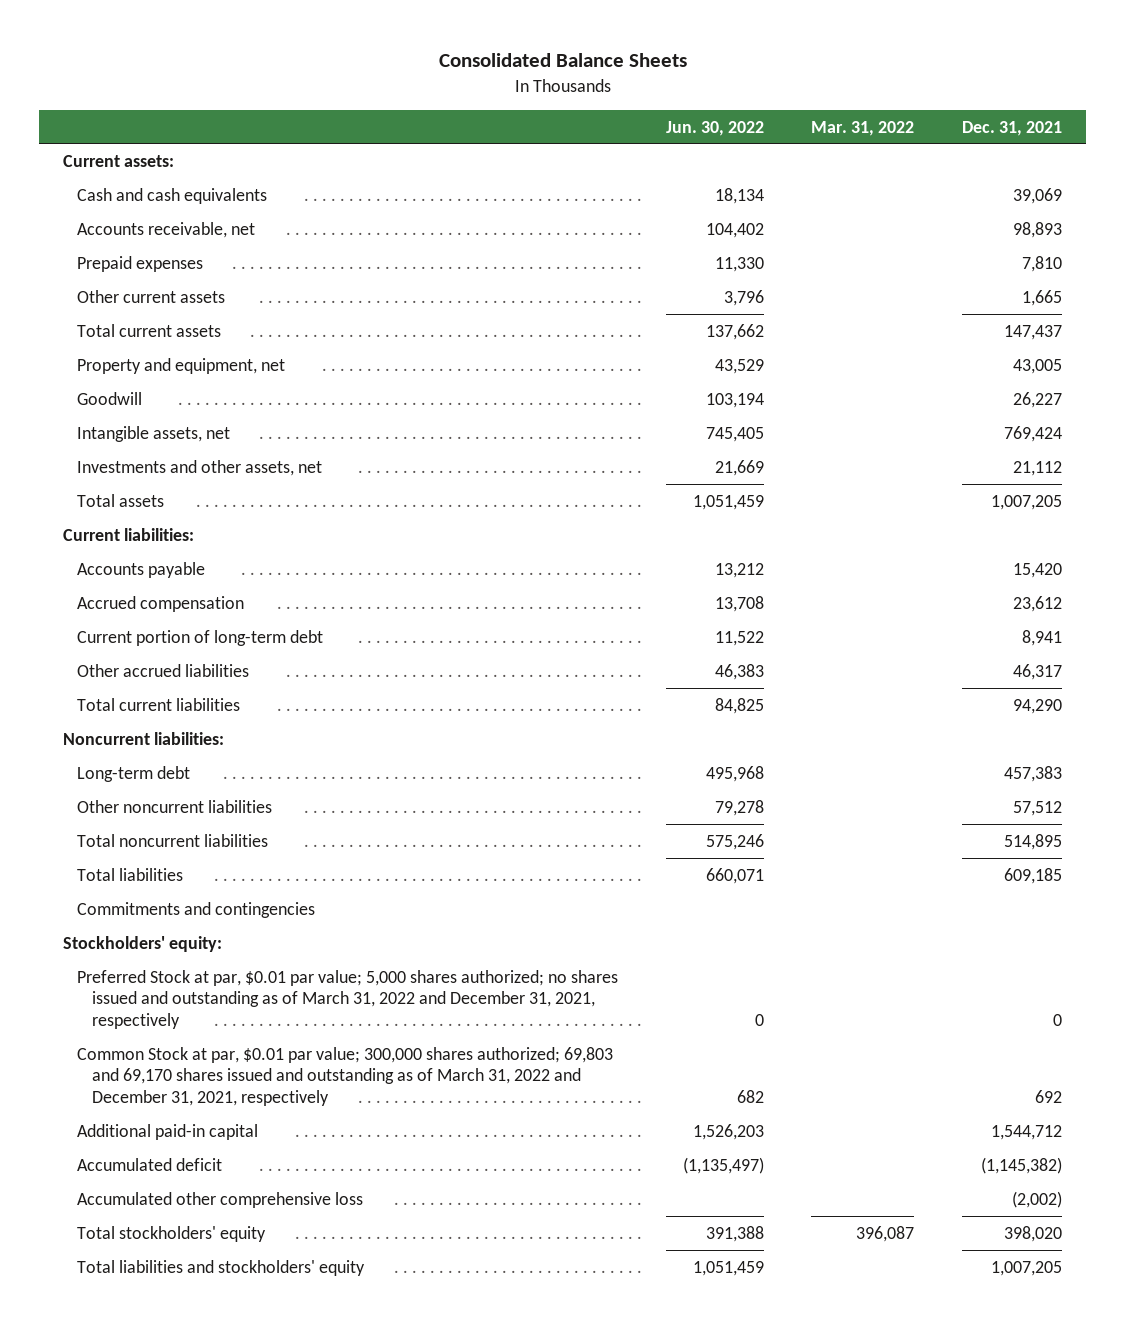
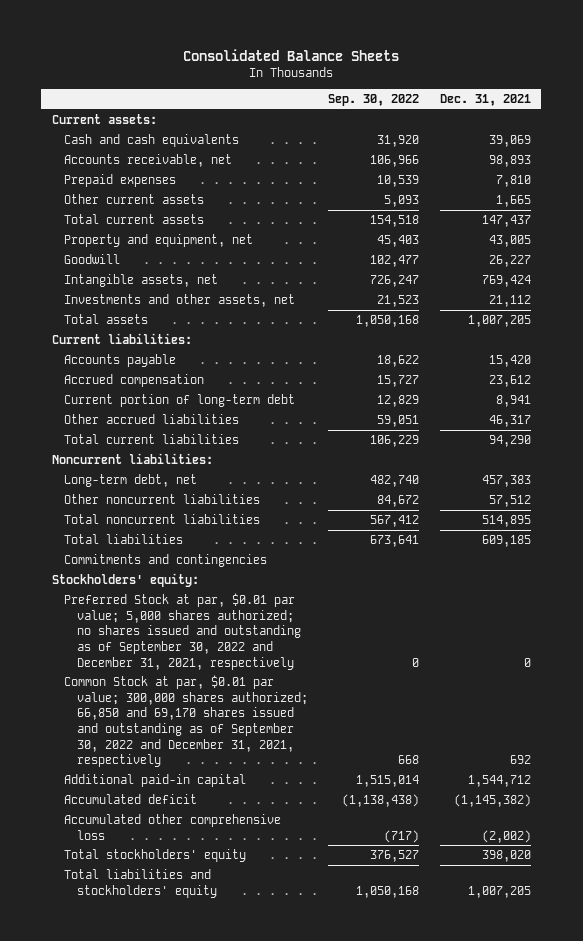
[665,120,764,136] Jun. 30, 2022 -> none
[811,120,915,136] Mar. 31, 2022 -> none
none -> [328,94,420,107] Sep. 30, 2022
[77,765,191,782] Long-term debt -> [64,474,198,488] Long-term debt, net
[77,969,619,1029] Preferred Stock at par, $0.01 par value; 5,000 shares authorized; no shares issued and outstanding as of March 31, 2022 and December 31, 2021, respectively -> [64,593,301,670] Preferred Stock at par, $0.01 par value; 5,000 shares authorized; no shares issued and outstanding as of September 30, 2022 and December 31, 2021, respectively
[77,1046,614,1106] Common Stock at par, $0.01 par value; 300,000 shares authorized; 69,803 and 69,170 shares issued and outstanding as of March 31, 2022 and December 31, 2021, respectively -> [64,675,308,768] Common Stock at par, $0.01 par value; 300,000 shares authorized; 66,850 and 69,170 shares issued and outstanding as of September 30, 2022 and December 31, 2021, respectively

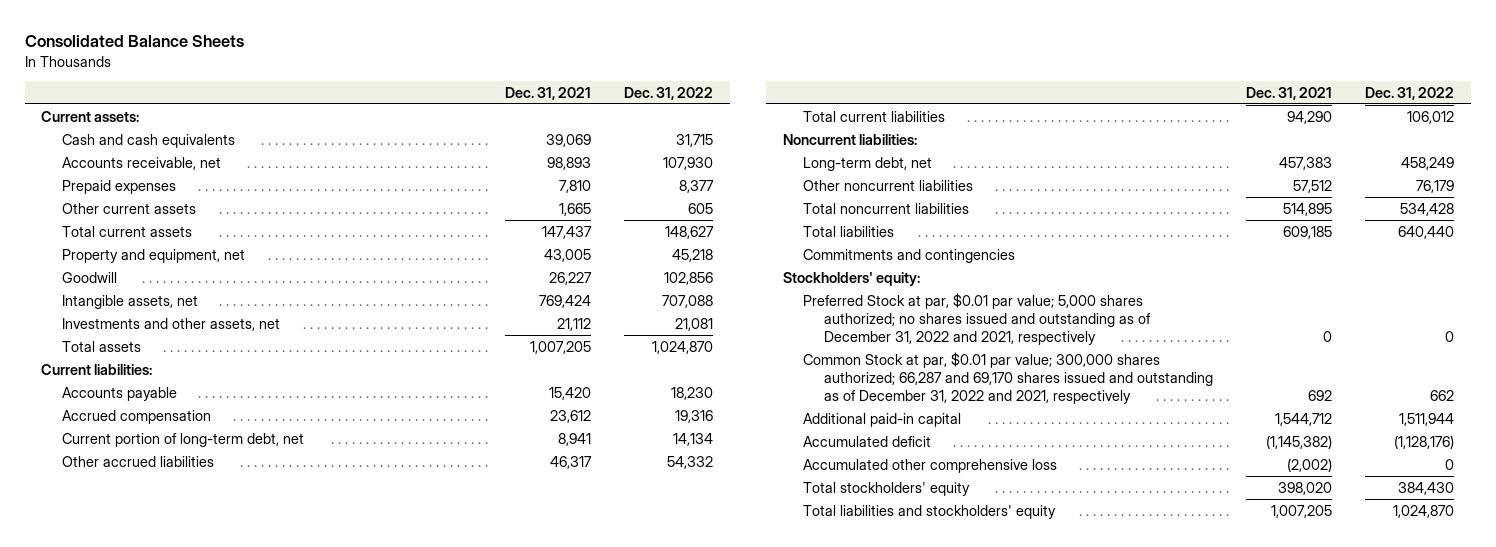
[328,94,420,107] Sep. 30, 2022 -> none
none -> [624,86,714,100] Dec. 31, 2022
[64,394,296,408] Current portion of long-term debt -> [61,432,304,447] Current portion of long-term debt, net
[64,593,301,670] Preferred Stock at par, $0.01 par value; 5,000 shares authorized; no shares issued and outstanding as of September 30, 2022 and December 31, 2021, respectively -> [803,292,1151,345] Preferred Stock at par, $0.01 par value; 5,000 shares authorized; no shares issued and outstanding as of December 31, 2022 and 2021, respectively
[64,675,308,768] Common Stock at par, $0.01 par value; 300,000 shares authorized; 66,850 and 69,170 shares issued and outstanding as of September 30, 2022 and December 31, 2021, respectively -> [803,351,1213,404] Common Stock at par, $0.01 par value; 300,000 shares authorized; 66,287 and 69,170 shares issued and outstanding as of December 31, 2022 and 2021, respectively

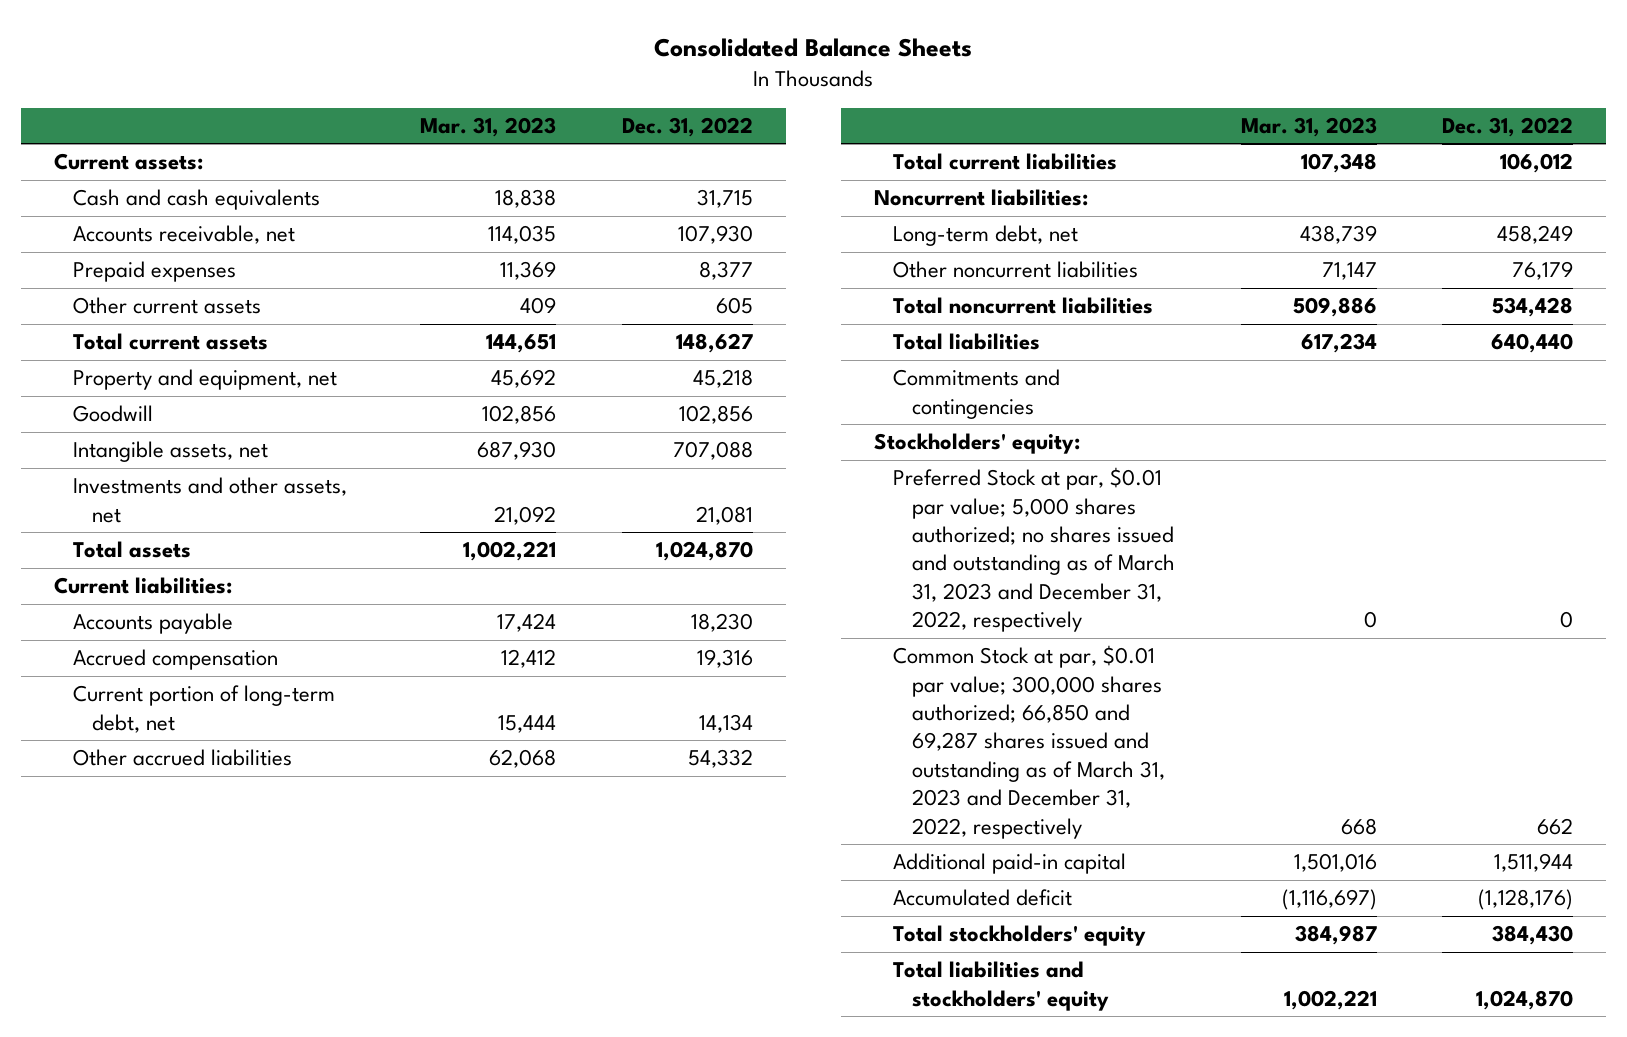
[504,86,591,100] Dec. 31, 2021 -> none
none -> [420,117,557,138] Mar. 31, 2023
[803,292,1151,345] Preferred Stock at par, $0.01 par value; 5,000 shares authorized; no shares issued and outstanding as of December 31, 2022 and 2021, respectively -> [893,467,1176,633] Preferred Stock at par, $0.01 par value; 5,000 shares authorized; no shares issued and outstanding as of March 31, 2023 and December 31, 2022, respectively
[803,351,1213,404] Common Stock at par, $0.01 par value; 300,000 shares authorized; 66,287 and 69,170 shares issued and outstanding as of December 31, 2022 and 2021, respectively -> [893,645,1166,839] Common Stock at par, $0.01 par value; 300,000 shares authorized; 66,850 and 69,287 shares issued and outstanding as of March 31, 2023 and December 31, 2022, respectively
[803,458,1058,473] Accumulated other comprehensive loss -> none

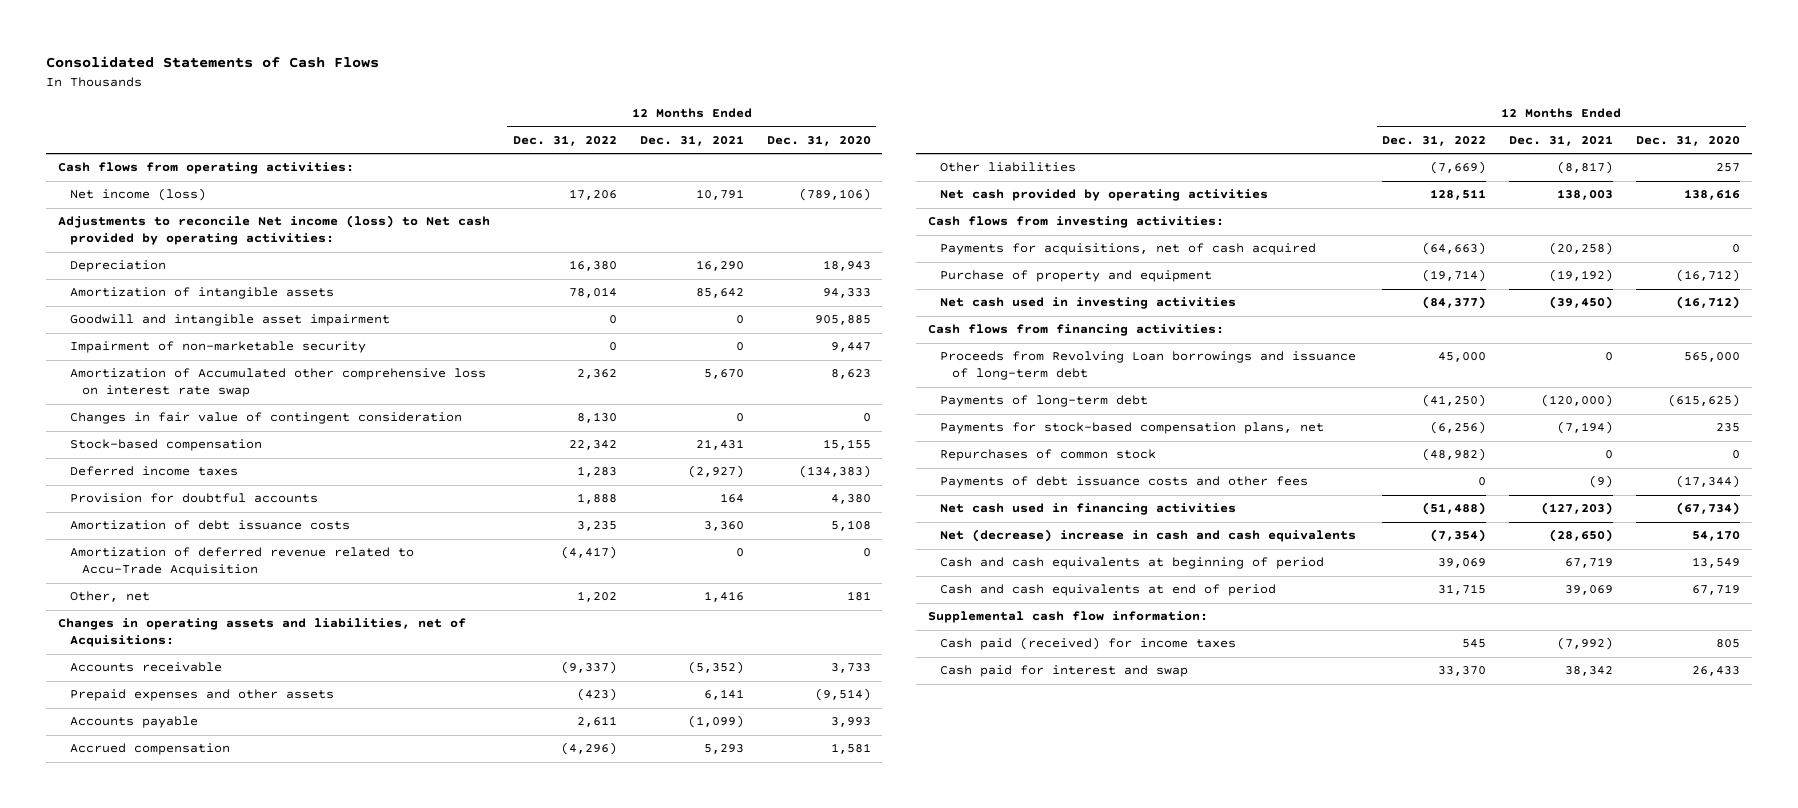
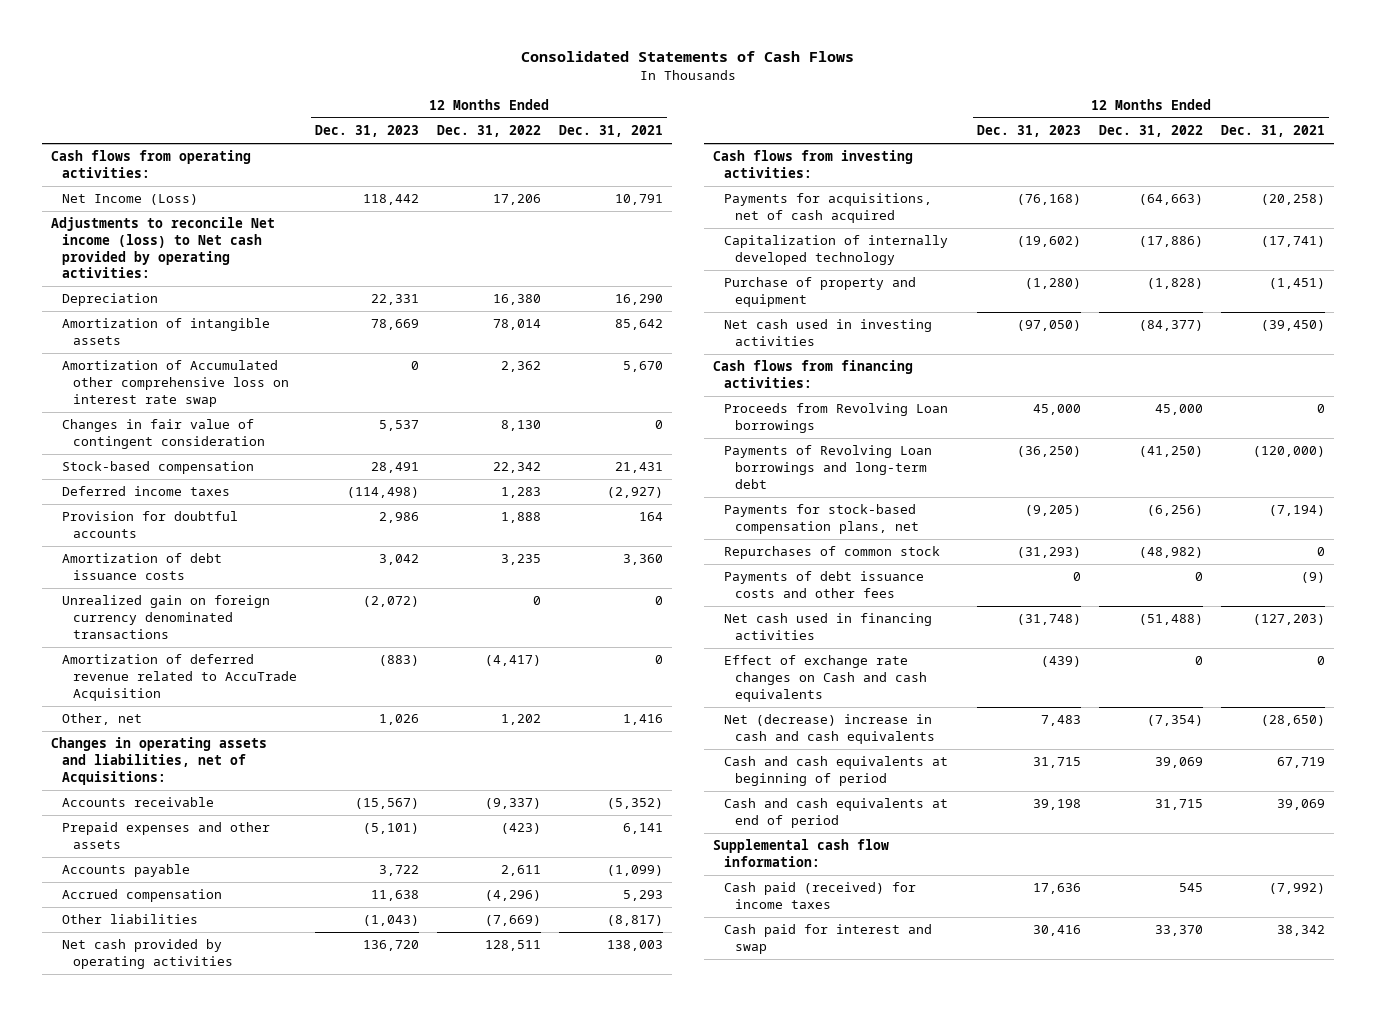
[766,134,871,146] Dec. 31, 2020 -> none
none -> [315,125,420,138] Dec. 31, 2023
[70,188,207,202] Net income (loss) -> [62,194,199,206] Net Income (Loss)
[70,314,391,327] Goodwill and intangible asset impairment -> none
[70,341,367,354] Impairment of non-marketable security -> none
none -> [62,595,271,639] Unrealized gain on foreign currency denominated transactions
[70,547,415,577] Amortization of deferred revenue related to Accu-Trade Acquisition -> [62,654,298,701] Amortization of deferred revenue related to AccuTrade Acquisition
none -> [724,235,949,265] Capitalization of internally developed technology
[1422,269,1487,283] (19,714) -> [1146,278,1203,290] (1,828)
[1549,269,1614,283] (19,192) -> [1268,278,1325,290] (1,451)
[939,351,1356,381] Proceeds from Revolving Loan borrowings and issuance of long-term debt -> [724,403,949,433] Proceeds from Revolving Loan borrowings
[939,395,1148,408] Payments of long-term debt -> [724,445,933,489] Payments of Revolving Loan borrowings and long-term debt
none -> [724,655,928,702] Effect of exchange rate changes on Cash and cash equivalents

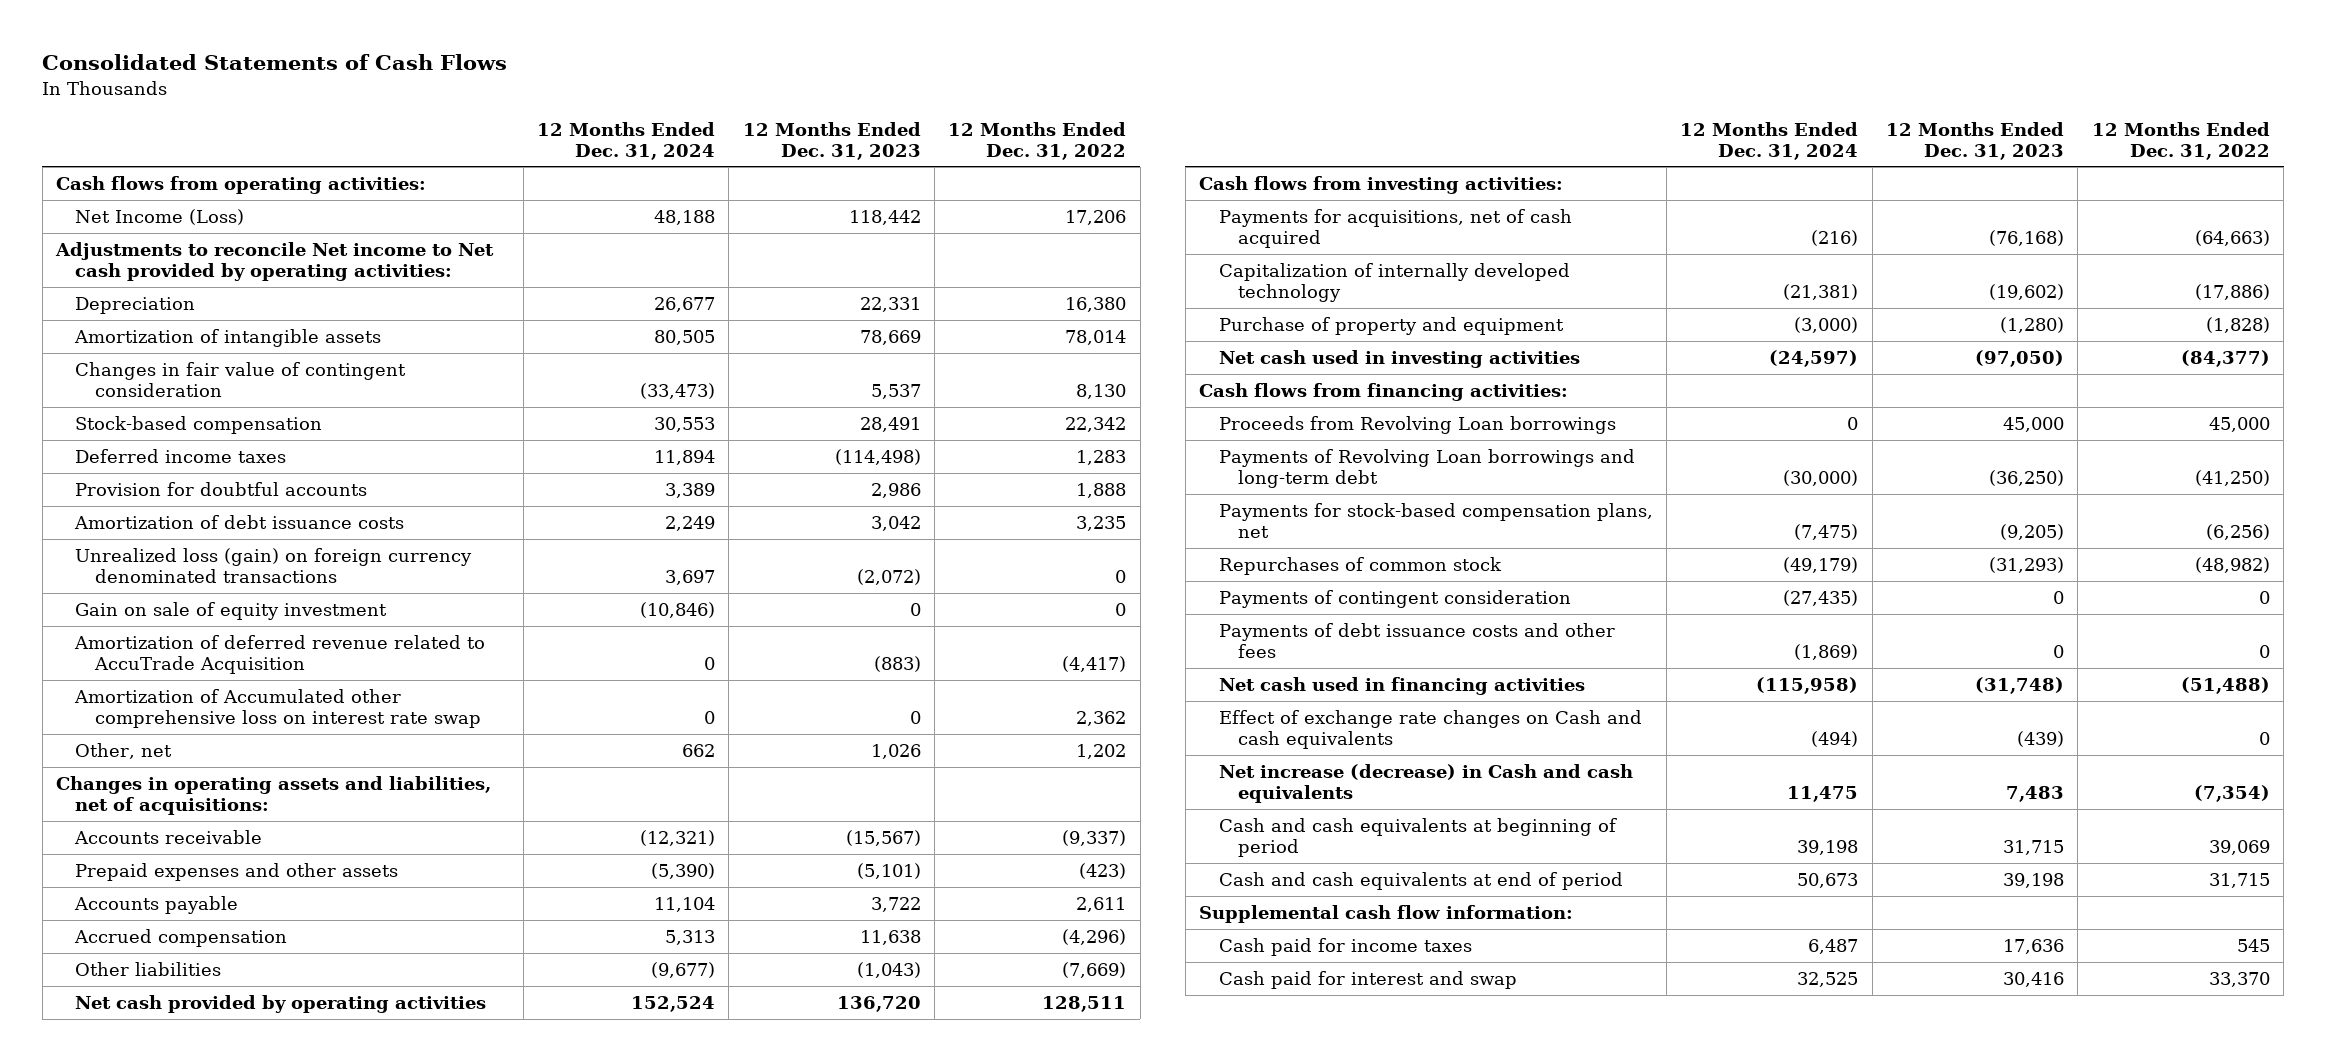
[559,125,664,138] Dec. 31, 2021 -> none
none -> [536,121,715,160] 12 Months Ended Dec. 31, 2024
[51,217,276,279] Adjustments to reconcile Net income (loss) to Net cash provided by operating activities: -> [54,241,494,281] Adjustments to reconcile Net income to Net cash provided by operating activities:
[62,595,271,639] Unrealized gain on foreign currency denominated transactions -> [75,547,473,583] Unrealized loss (gain) on foreign currency denominated transactions
none -> [75,601,388,620] Gain on sale of equity investment
[62,360,290,407] Amortization of Accumulated other comprehensive loss on interest rate swap -> [74,688,481,728] Amortization of Accumulated other comprehensive loss on interest rate swap
[51,737,268,785] Changes in operating assets and liabilities, net of Acquisitions: -> [55,775,491,815] Changes in operating assets and liabilities, net of acquisitions:
none -> [1218,589,1571,608] Payments of contingent consideration
[724,714,936,744] Net (decrease) increase in cash and cash equivalents -> [1218,763,1633,803] Net increase (decrease) in Cash and cash equivalents
[724,882,917,909] Cash paid (received) for income taxes -> [1218,937,1472,956] Cash paid for income taxes

